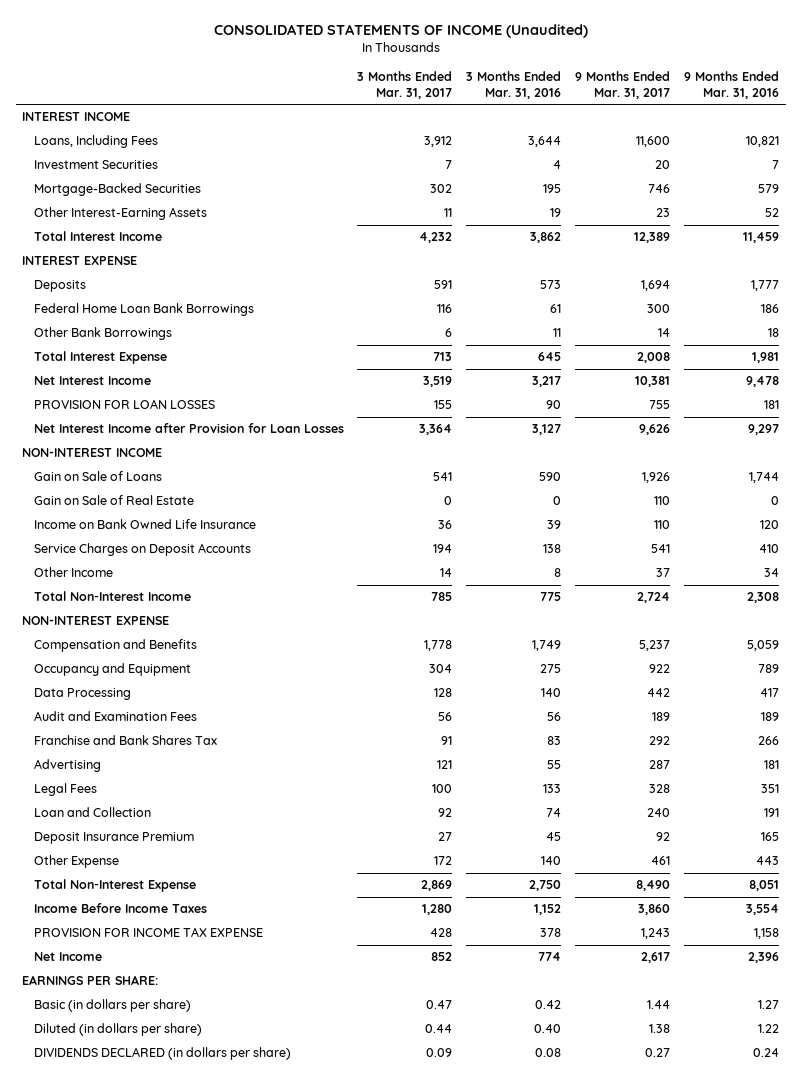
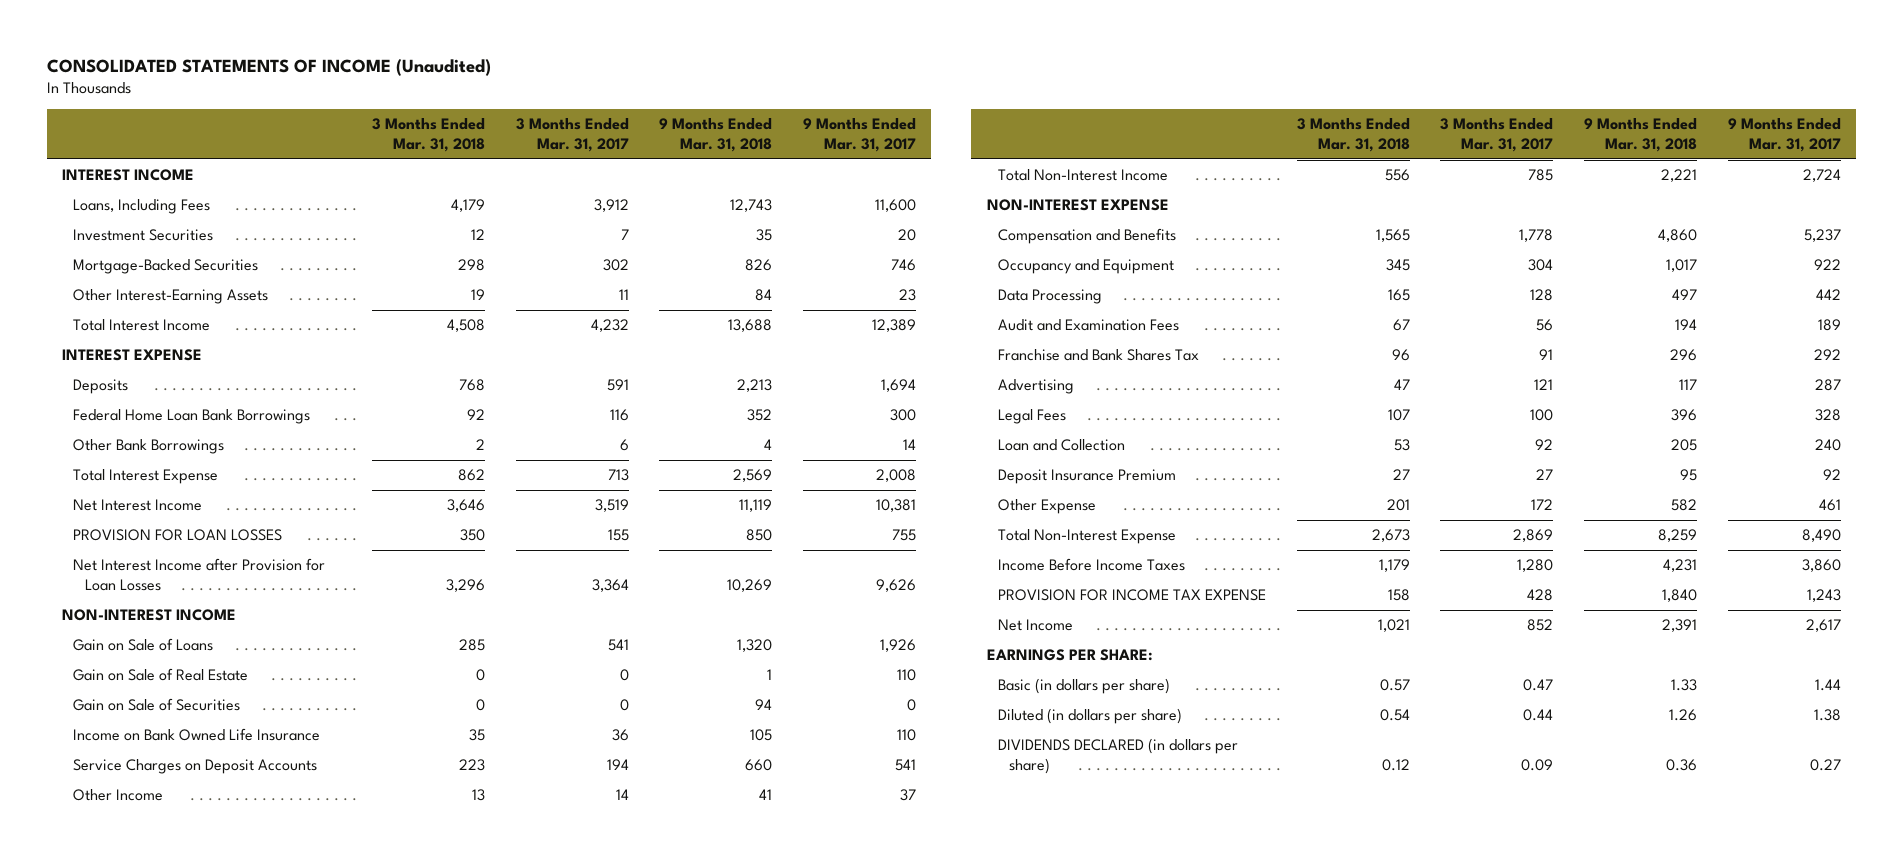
[466,70,562,99] 3 Months Ended Mar. 31, 2016 -> none
[683,70,779,99] 9 Months Ended Mar. 31, 2016 -> none
none -> [372,118,486,153] 3 Months Ended Mar. 31, 2018
none -> [659,118,773,153] 9 Months Ended Mar. 31, 2018
none -> [73,698,241,712] Gain on Sale of Securities

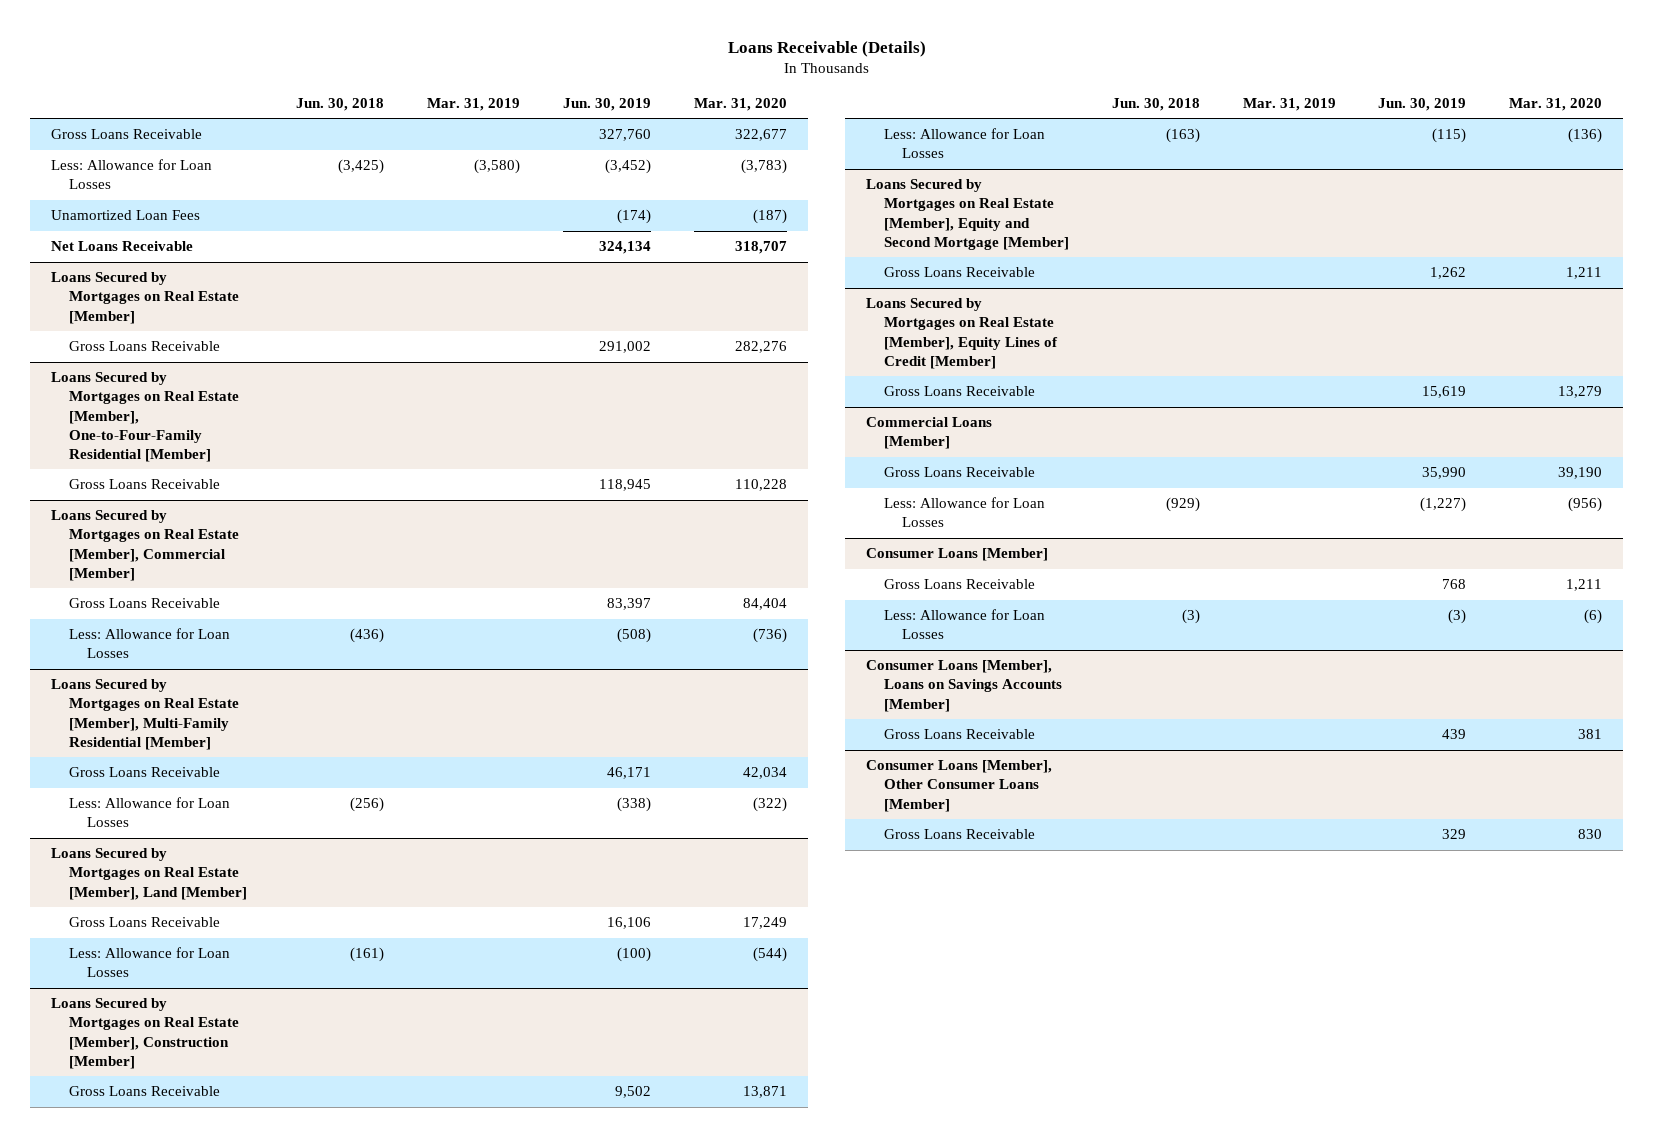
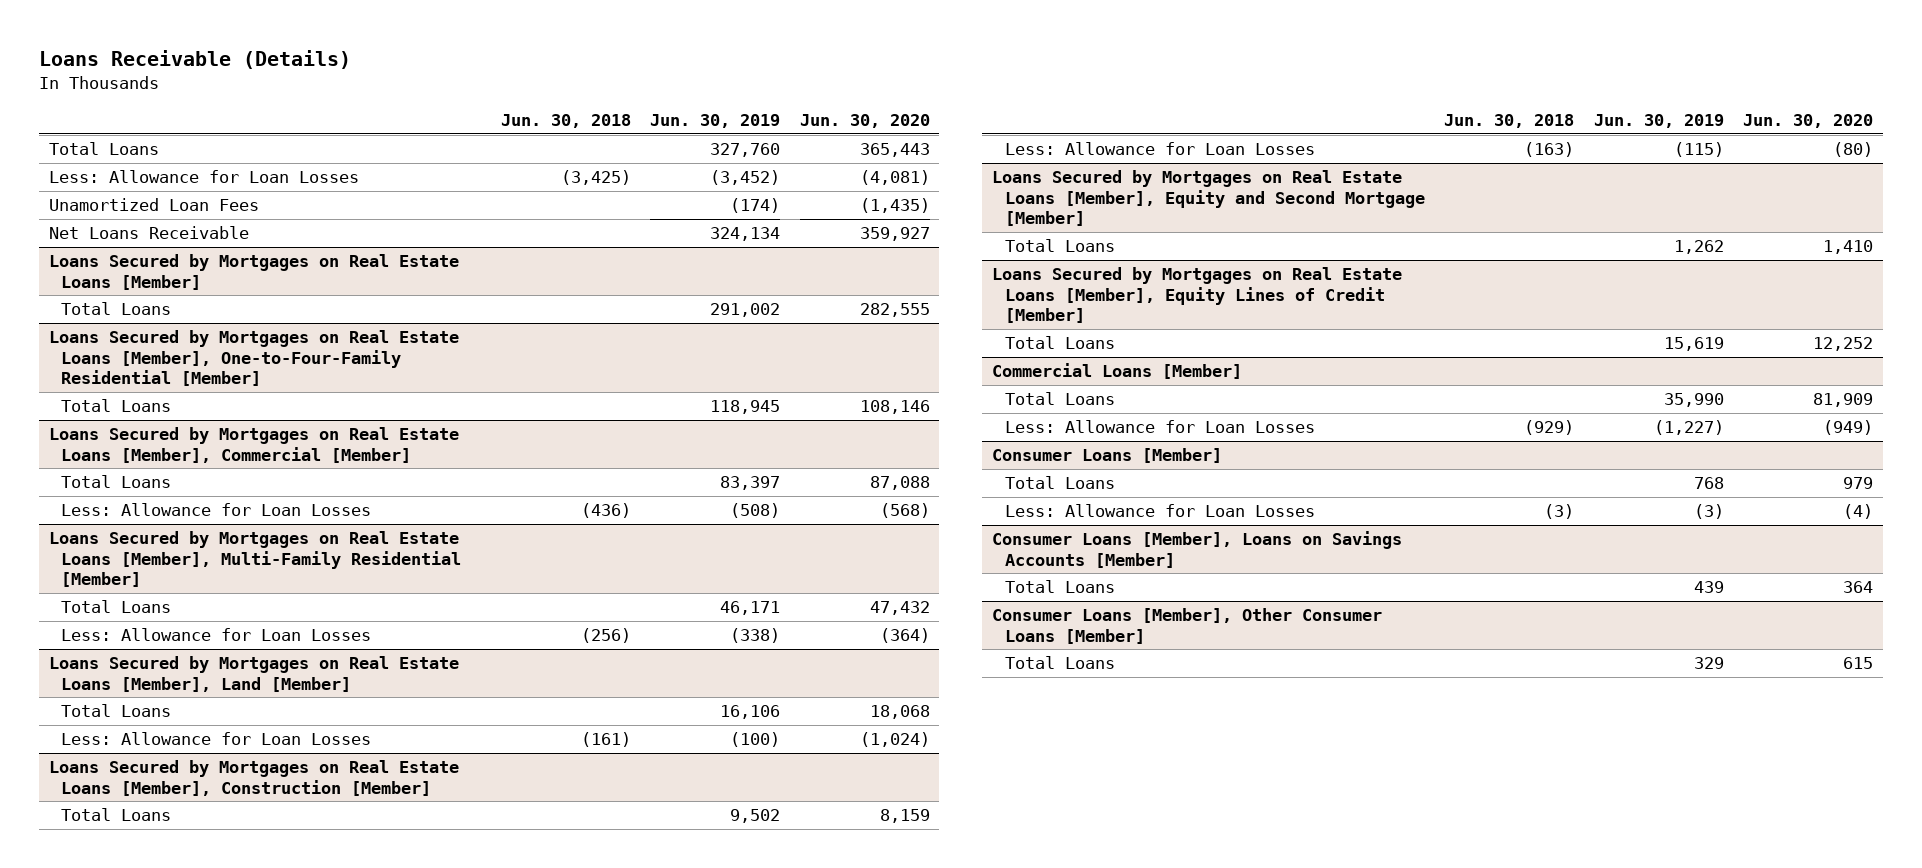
[427,97,521,111] Mar. 31, 2019 -> none
[693,97,787,111] Mar. 31, 2020 -> none
none -> [799,114,930,129] Jun. 30, 2020
[50,129,202,140] Gross Loans Receivable -> [48,142,159,156] Total Loans
[50,272,239,324] Loans Secured by Mortgages on Real Estate [Member] -> [48,254,459,290] Loans Secured by Mortgages on Real Estate Loans [Member]
[68,341,220,352] Gross Loans Receivable -> [61,302,172,316] Total Loans
[50,372,239,462] Loans Secured by Mortgages on Real Estate [Member], One-to-Four-Family Residential [Member] -> [48,330,459,387] Loans Secured by Mortgages on Real Estate Loans [Member], One-to-Four-Family Residential [Member]
[68,479,220,490] Gross Loans Receivable -> [61,399,172,413] Total Loans
[50,510,239,581] Loans Secured by Mortgages on Real Estate [Member], Commercial [Member] -> [48,427,459,463] Loans Secured by Mortgages on Real Estate Loans [Member], Commercial [Member]
[68,598,220,609] Gross Loans Receivable -> [61,475,172,489] Total Loans
[50,679,239,750] Loans Secured by Mortgages on Real Estate [Member], Multi-Family Residential [Member] -> [48,531,462,588] Loans Secured by Mortgages on Real Estate Loans [Member], Multi-Family Residential [Member]
[68,767,220,778] Gross Loans Receivable -> [61,600,172,614] Total Loans
[50,848,247,900] Loans Secured by Mortgages on Real Estate [Member], Land [Member] -> [48,656,459,692] Loans Secured by Mortgages on Real Estate Loans [Member], Land [Member]
[68,917,220,928] Gross Loans Receivable -> [61,704,172,718] Total Loans
[50,998,239,1069] Loans Secured by Mortgages on Real Estate [Member], Construction [Member] -> [48,760,459,796] Loans Secured by Mortgages on Real Estate Loans [Member], Construction [Member]
[68,1086,220,1097] Gross Loans Receivable -> [61,808,172,822] Total Loans
[866,179,1070,250] Loans Secured by Mortgages on Real Estate [Member], Equity and Second Mortgage [Member] -> [992,170,1425,227] Loans Secured by Mortgages on Real Estate Loans [Member], Equity and Second Mortgage [Member]
[884,267,1036,278] Gross Loans Receivable -> [1004,239,1115,253] Total Loans
[866,298,1059,369] Loans Secured by Mortgages on Real Estate [Member], Equity Lines of Credit [Member] -> [992,267,1403,324] Loans Secured by Mortgages on Real Estate Loans [Member], Equity Lines of Credit [Member]
[884,386,1036,397] Gross Loans Receivable -> [1004,336,1115,350] Total Loans
[884,467,1036,478] Gross Loans Receivable -> [1004,392,1115,406] Total Loans
[884,579,1036,590] Gross Loans Receivable -> [1004,476,1115,490] Total Loans
[884,729,1036,740] Gross Loans Receivable -> [1004,580,1115,594] Total Loans
[884,829,1036,840] Gross Loans Receivable -> [1004,656,1115,670] Total Loans

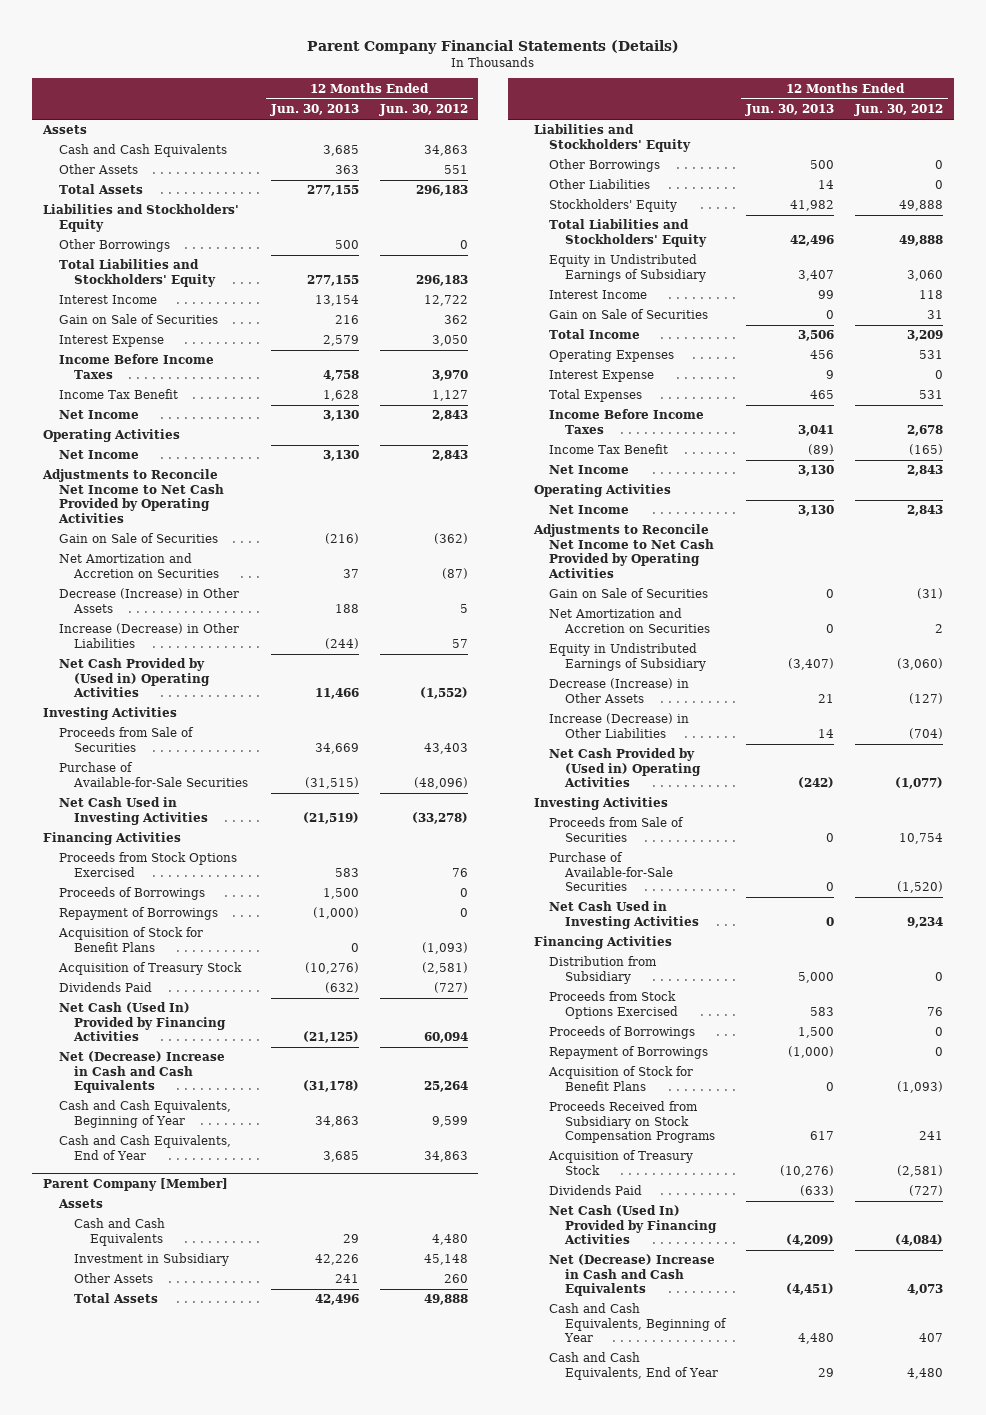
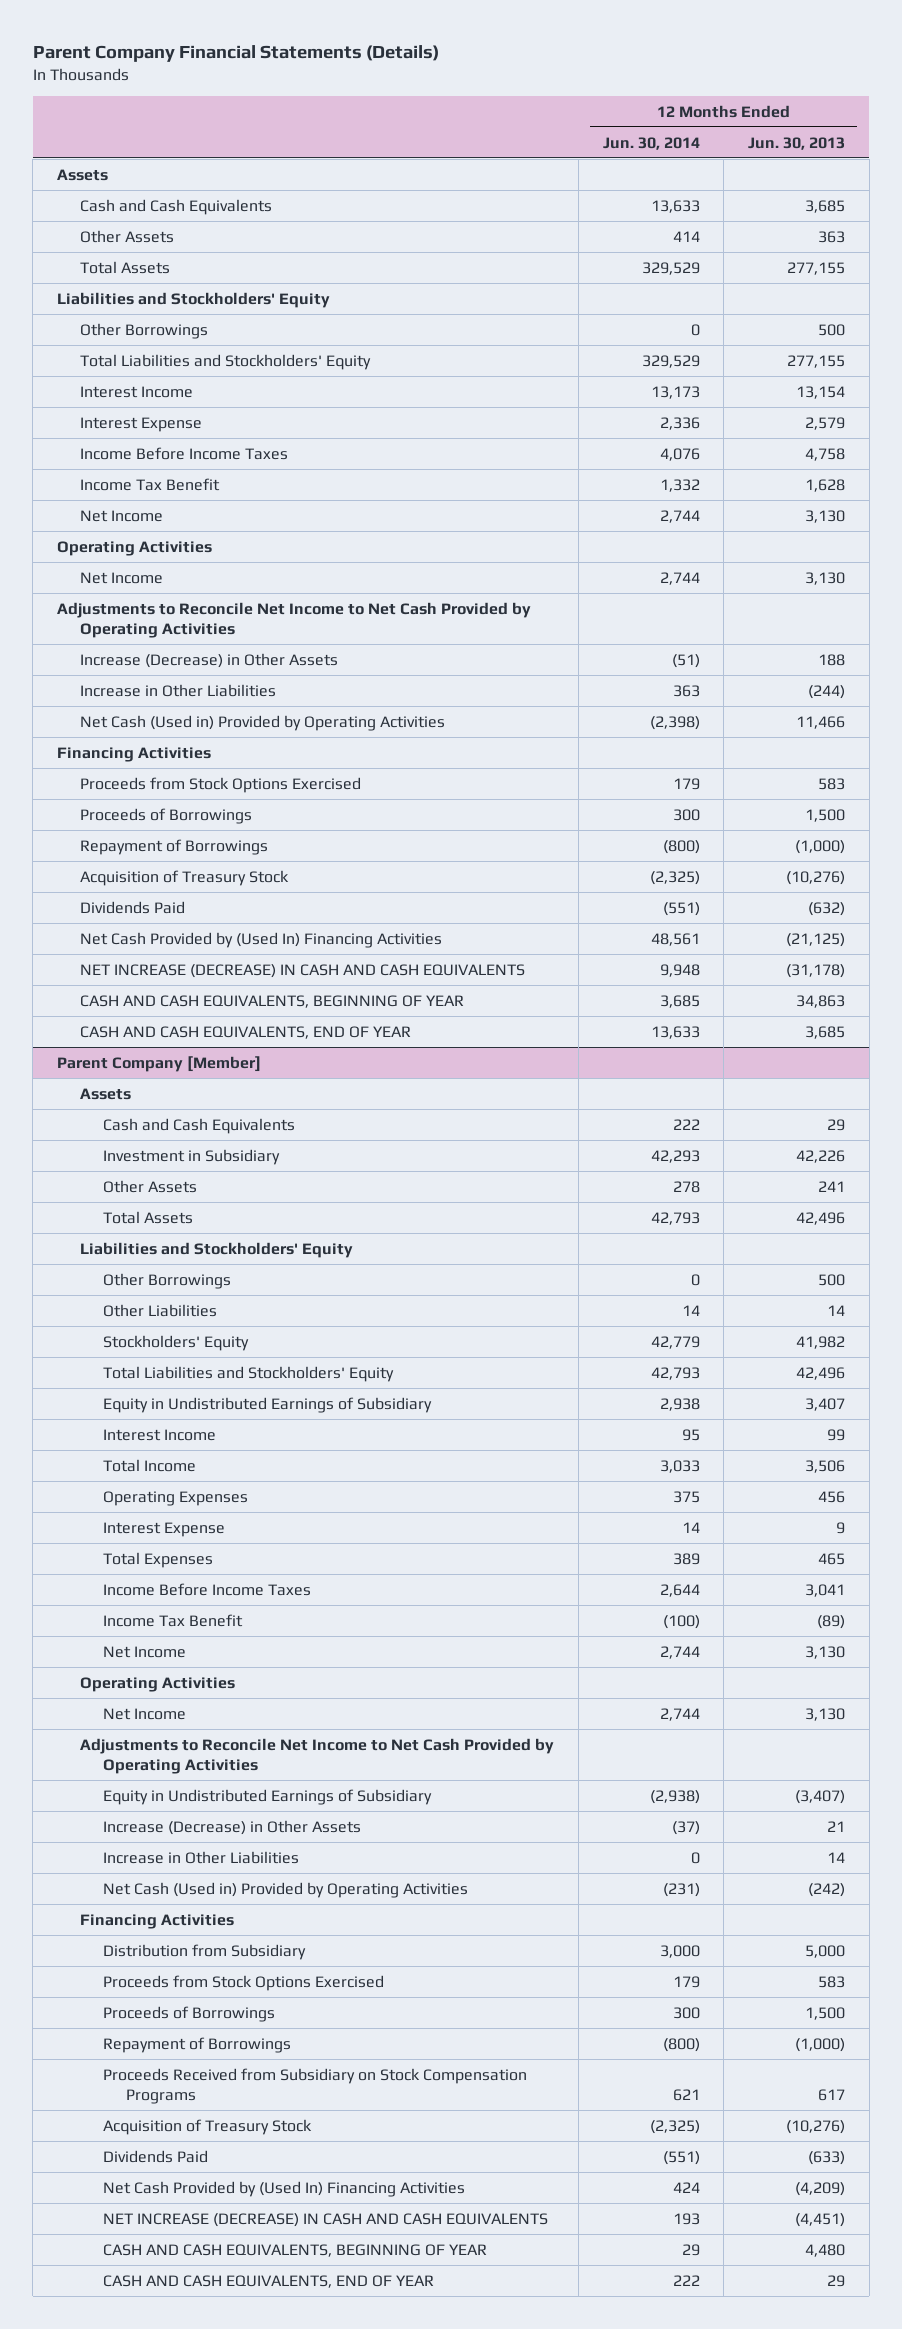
[378,104,468,117] Jun. 30, 2012 -> none
none -> [602,136,700,150] Jun. 30, 2014
[58,314,218,325] Gain on Sale of Securities -> none
[58,533,218,544] Gain on Sale of Securities -> none
[58,553,220,578] Net Amortization and Accretion on Securities -> none
[43,707,178,721] Investing Activities -> none
[58,727,194,752] Proceeds from Sale of Securities -> none
[58,762,249,787] Purchase of Available-for-Sale Securities -> none
[58,797,209,825] Net Cash Used in Investing Activities -> none
[58,588,239,613] Decrease (Increase) in Other Assets -> [80,652,339,668] Increase (Decrease) in Other Assets
[58,623,239,648] Increase (Decrease) in Other Liabilities -> [80,683,277,697] Increase in Other Liabilities
[58,658,211,698] Net Cash Provided by (Used in) Operating Activities -> [80,714,446,731] Net Cash (Used in) Provided by Operating Activities
[57,927,203,952] Acquisition of Stock for Benefit Plans -> none
[58,1002,227,1042] Net Cash (Used In) Provided by Financing Activities -> [80,931,443,948] Net Cash Provided by (Used In) Financing Activities
[58,1051,225,1094] Net (Decrease) Increase in Cash and Cash Equivalents -> [80,963,526,978] NET INCREASE (DECREASE) IN CASH AND CASH EQUIVALENTS
[58,1100,231,1128] Cash and Cash Equivalents, Beginning of Year -> [80,994,465,1008] CASH AND CASH EQUIVALENTS, BEGINNING OF YEAR
[58,1135,231,1160] Cash and Cash Equivalents, End of Year -> [80,1025,412,1039] CASH AND CASH EQUIVALENTS, END OF YEAR
[549,309,709,320] Gain on Sale of Securities -> none
[549,588,709,599] Gain on Sale of Securities -> none
[549,608,710,633] Net Amortization and Accretion on Securities -> none
[533,797,668,811] Investing Activities -> none
[549,817,685,842] Proceeds from Sale of Securities -> none
[549,852,673,892] Purchase of Available-for-Sale Securities -> none
[549,901,699,929] Net Cash Used in Investing Activities -> none
[549,678,690,703] Decrease (Increase) in Other Assets -> [103,1819,362,1835] Increase (Decrease) in Other Assets
[549,713,690,738] Increase (Decrease) in Other Liabilities -> [103,1850,300,1864] Increase in Other Liabilities
[549,748,701,788] Net Cash Provided by (Used in) Operating Activities -> [103,1881,469,1898] Net Cash (Used in) Provided by Operating Activities
[548,1066,694,1091] Acquisition of Stock for Benefit Plans -> none
[549,1205,717,1245] Net Cash (Used In) Provided by Financing Activities -> [103,2180,466,2197] Net Cash Provided by (Used In) Financing Activities
[549,1254,716,1297] Net (Decrease) Increase in Cash and Cash Equivalents -> [103,2212,549,2227] NET INCREASE (DECREASE) IN CASH AND CASH EQUIVALENTS
[549,1303,727,1343] Cash and Cash Equivalents, Beginning of Year -> [103,2243,488,2257] CASH AND CASH EQUIVALENTS, BEGINNING OF YEAR
[549,1352,718,1380] Cash and Cash Equivalents, End of Year -> [103,2274,435,2288] CASH AND CASH EQUIVALENTS, END OF YEAR

